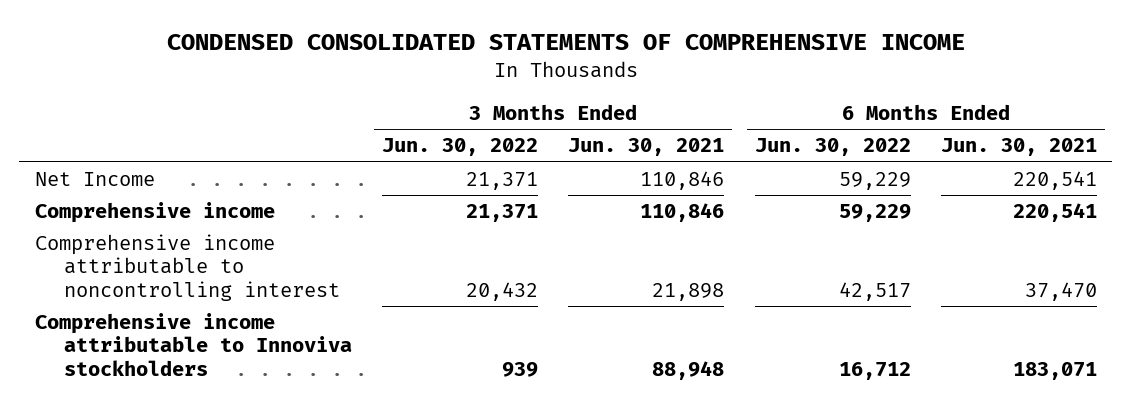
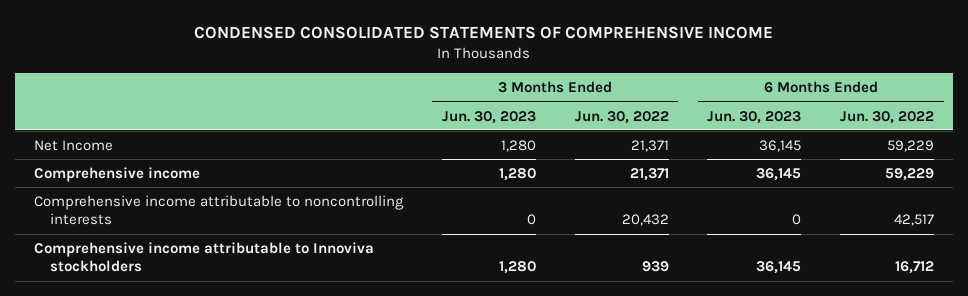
[568,138,725,157] Jun. 30, 2021 -> none
[941,138,1098,157] Jun. 30, 2021 -> none
none -> [441,110,536,124] Jun. 30, 2023
none -> [707,110,802,124] Jun. 30, 2023
[34,234,340,301] Comprehensive income attributable to noncontrolling interest -> [34,194,405,226] Comprehensive income attributable to noncontrolling interests

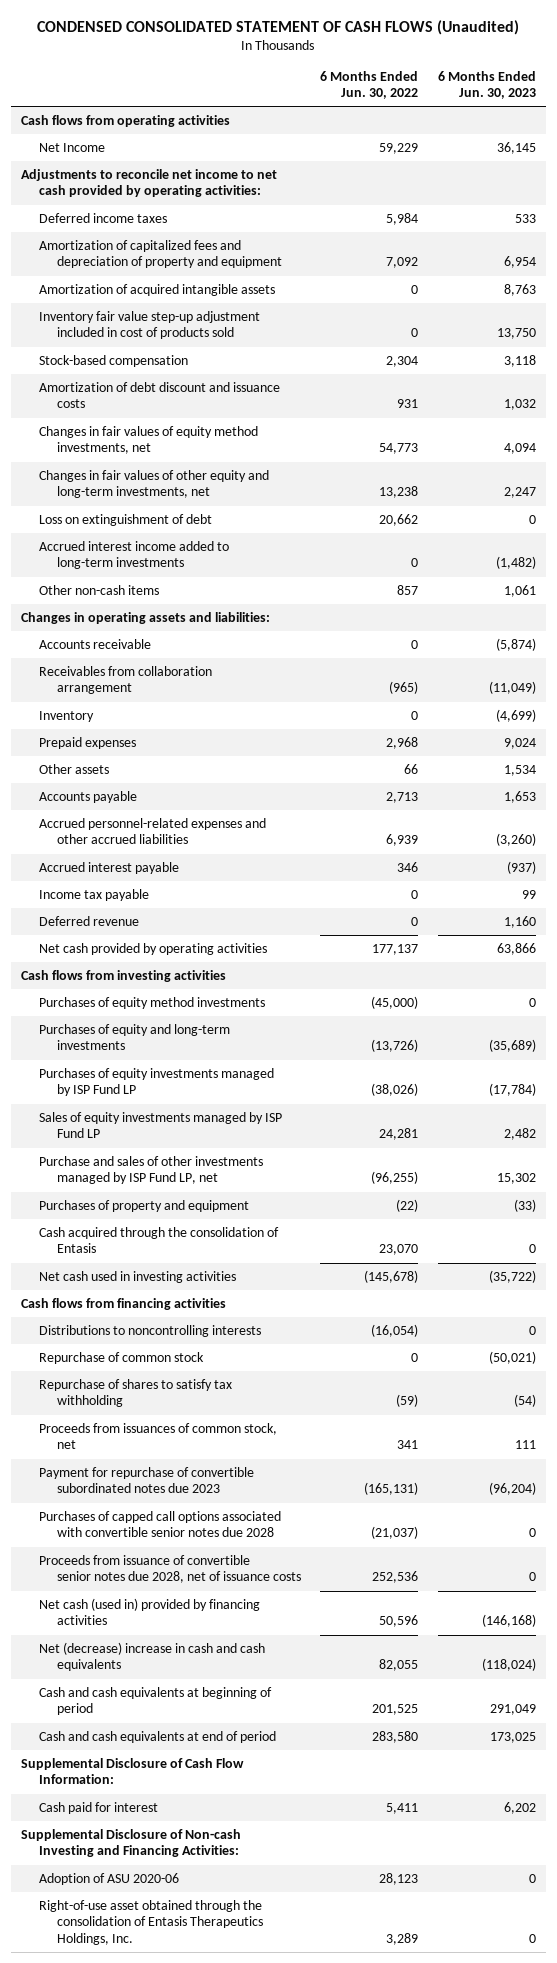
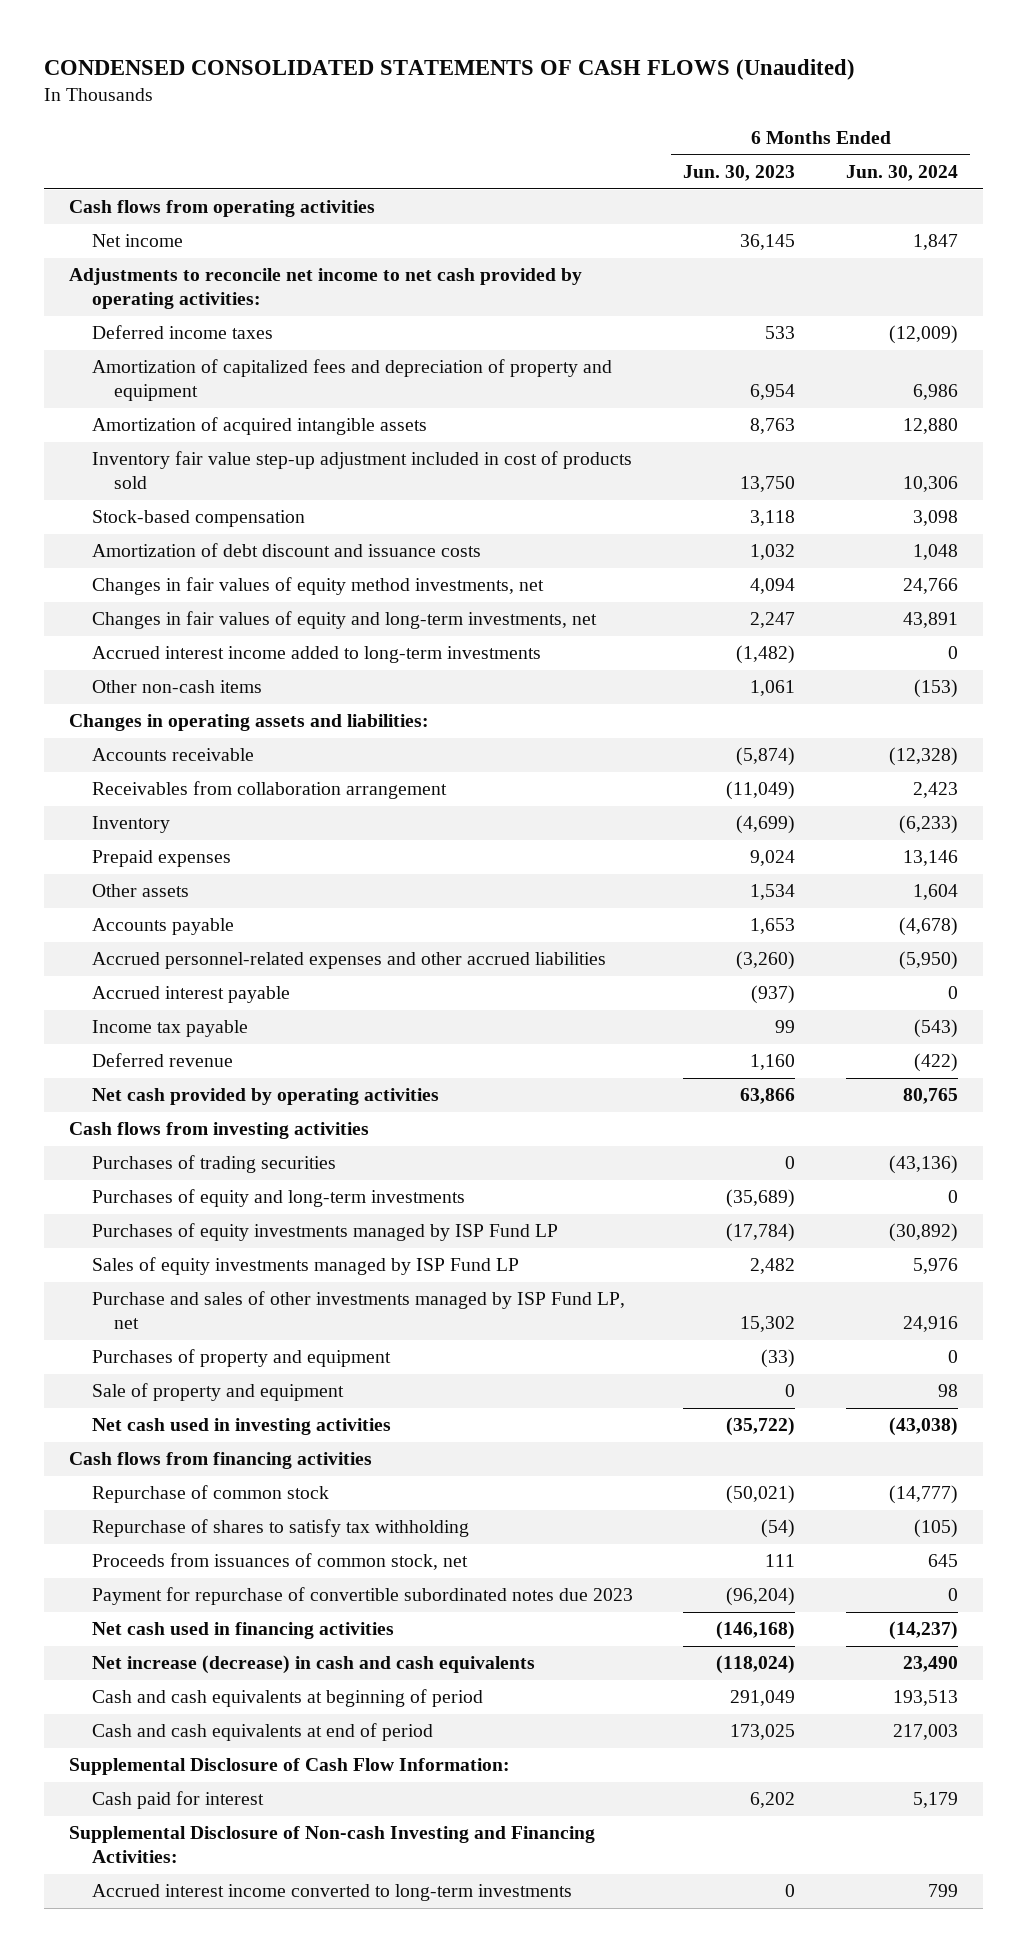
[37,19,520,35] CONDENSED CONSOLIDATED STATEMENT OF CASH FLOWS (Unaudited) -> [44,58,856,80] CONDENSED CONSOLIDATED STATEMENTS OF CASH FLOWS (Unaudited)
[320,70,419,100] 6 Months Ended Jun. 30, 2022 -> none
none -> [845,165,958,182] Jun. 30, 2024
[38,142,105,152] Net Income -> [91,234,183,248] Net income
[38,513,212,526] Loss on extinguishment of debt -> none
[38,469,269,499] Changes in fair values of other equity and long-term investments, net -> [91,611,597,630] Changes in fair values of equity and long-term investments, net
[38,996,265,1009] Purchases of equity method investments -> none
none -> [91,1155,336,1174] Purchases of trading securities
[38,1226,279,1254] Cash acquired through the consolidation of Entasis -> none
none -> [91,1383,344,1402] Sale of property and equipment
[38,1324,261,1337] Distributions to noncontrolling interests -> none
[38,1510,281,1538] Purchases of capped call options associated with convertible senior notes due 2028 -> none
[38,1554,301,1584] Proceeds from issuance of convertible senior notes due 2028, net of issuance costs -> none
[38,1597,260,1626] Net cash (used in) provided by financing activities -> [91,1622,394,1640] Net cash used in financing activities
[38,1641,265,1672] Net (decrease) increase in cash and cash equivalents -> [91,1655,535,1675] Net increase (decrease) in cash and cash equivalents
[38,1872,179,1885] Adoption of ASU 2020-06 -> none
[38,1899,263,1946] Right-of-use asset obtained through the consolidation of Entasis Therapeutics Holdings, Inc. -> none
none -> [91,1884,572,1902] Accrued interest income converted to long-term investments

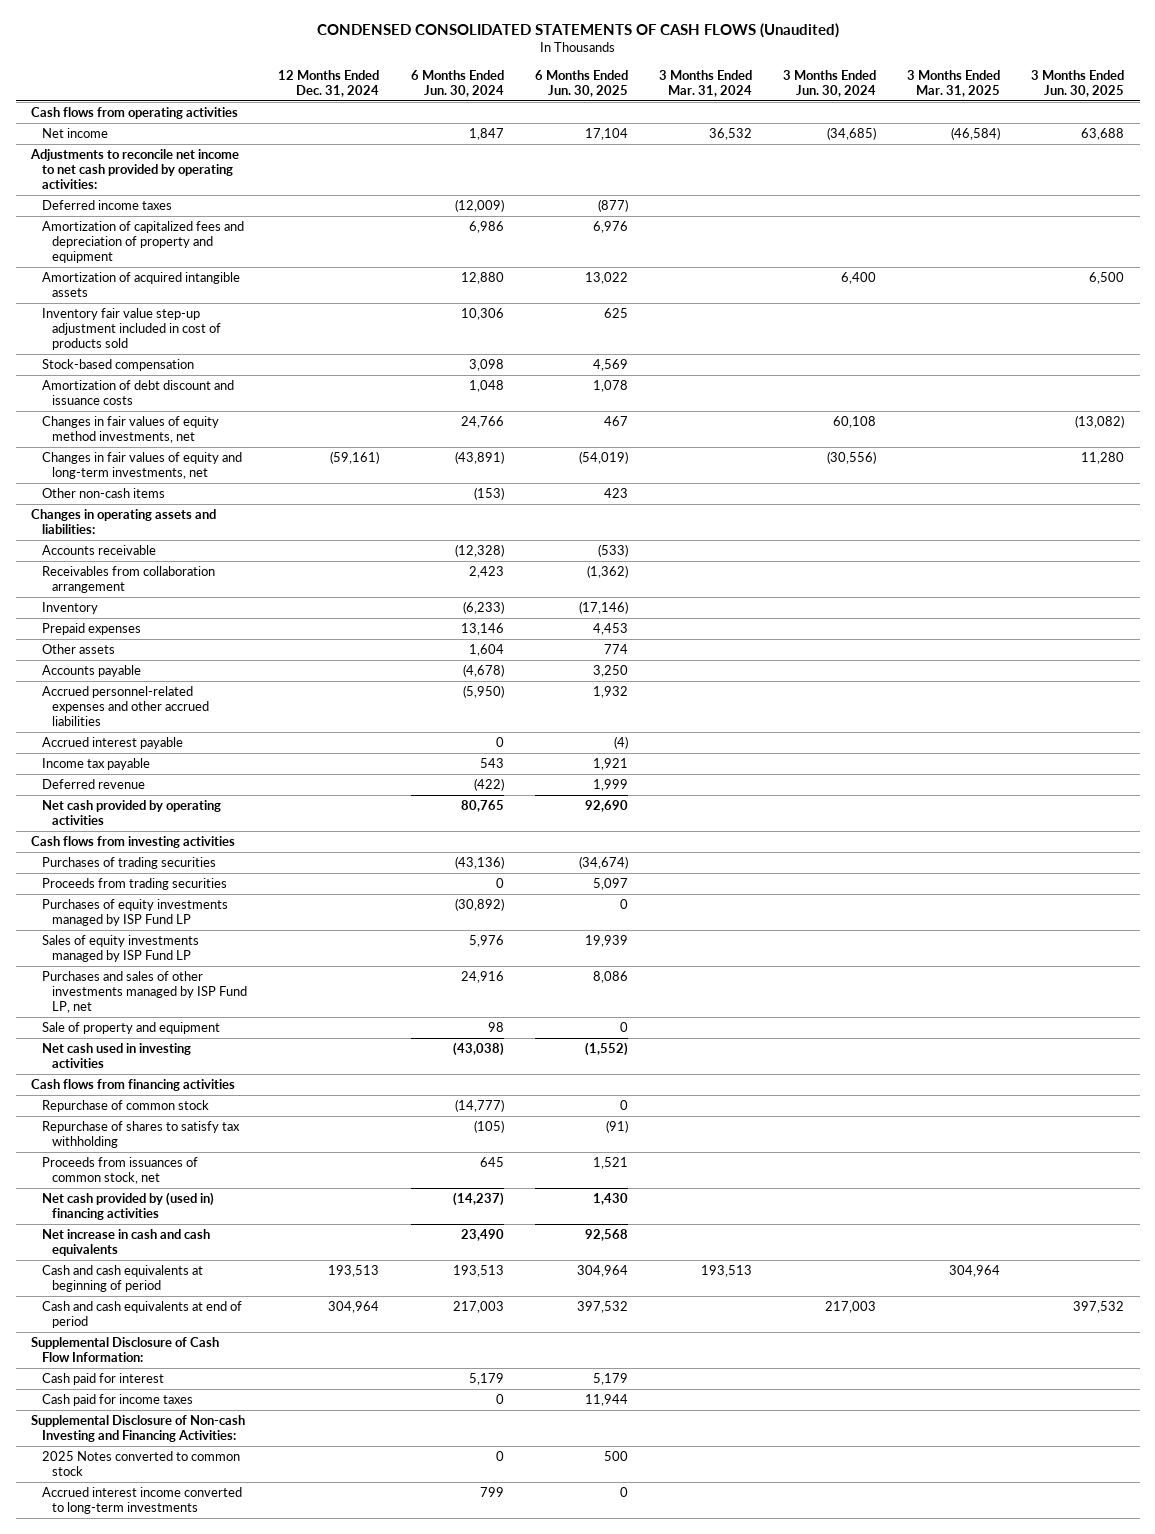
[683,165,796,182] Jun. 30, 2023 -> none
none -> [278,69,380,97] 12 Months Ended Dec. 31, 2024
none -> [534,69,628,97] 6 Months Ended Jun. 30, 2025
none -> [658,69,752,97] 3 Months Ended Mar. 31, 2024
none -> [782,69,876,97] 3 Months Ended Jun. 30, 2024
none -> [906,69,1000,97] 3 Months Ended Mar. 31, 2025
none -> [1031,69,1125,97] 3 Months Ended Jun. 30, 2025
[91,646,541,664] Accrued interest income added to long-term investments -> none
[902,612,958,629] 43,891 -> [454,451,504,465] (43,891)
[913,1019,958,1039] (543) -> [479,758,504,769] 543
[91,1189,465,1208] Purchases of equity and long-term investments -> none
none -> [41,878,227,891] Proceeds from trading securities
[91,1349,391,1368] Purchases of property and equipment -> none
[91,1291,625,1330] Purchase and sales of other investments managed by ISP Fund LP, net -> [41,971,248,1014] Purchases and sales of other investments managed by ISP Fund LP, net
[91,1587,633,1606] Payment for repurchase of convertible subordinated notes due 2023 -> none
[91,1622,394,1640] Net cash used in financing activities -> [41,1192,214,1221] Net cash provided by (used in) financing activities
[91,1655,535,1675] Net increase (decrease) in cash and cash equivalents -> [41,1229,210,1257] Net increase in cash and cash equivalents
none -> [41,1394,193,1407] Cash paid for income taxes
none -> [41,1451,240,1477] 2025 Notes converted to common stock

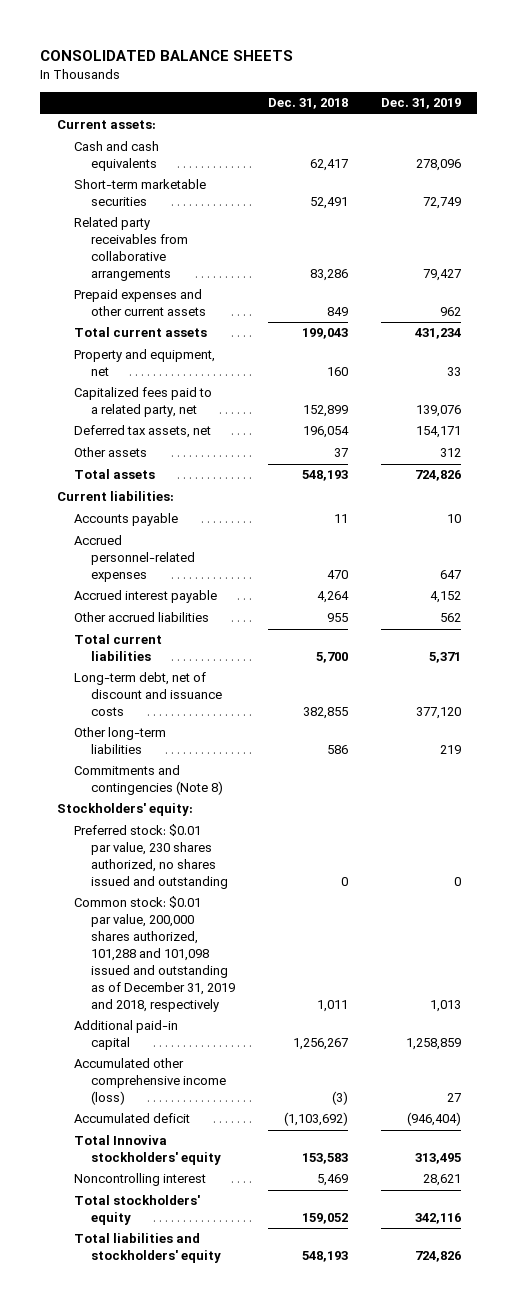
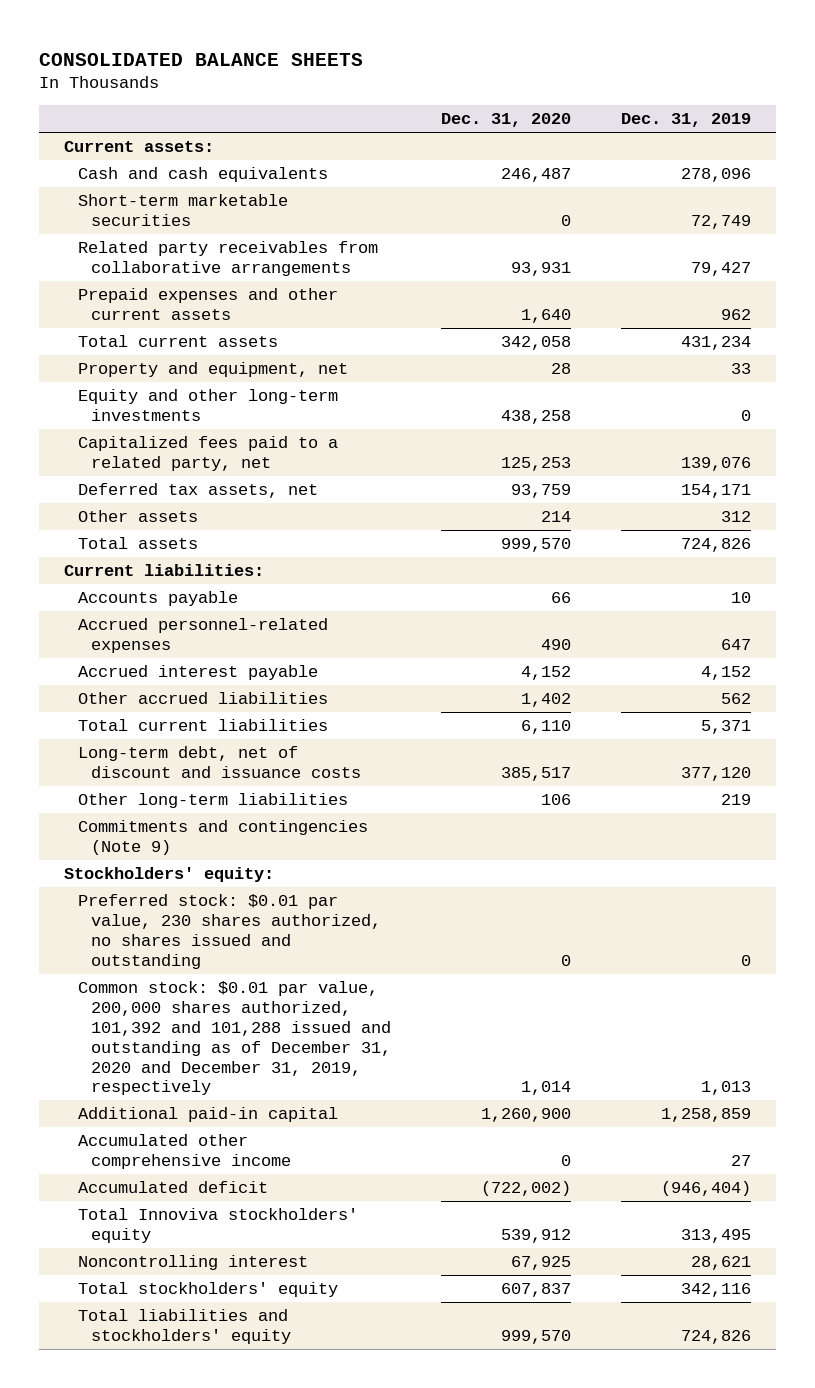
[267,98,348,110] Dec. 31, 2018 -> none
none -> [441,113,572,128] Dec. 31, 2020
none -> [77,389,338,421] Equity and other long-term investments
[74,765,224,796] Commitments and contingencies (Note 8) -> [77,820,368,855] Commitments and contingencies (Note 9)
[74,896,236,1013] Common stock: $0.01 par value, 200,000 shares authorized, 101,288 and 101,098 issued and outstanding as of December 31, 2019 and 2018, respectively -> [77,981,392,1096] Common stock: $0.01 par value, 200,000 shares authorized, 101,392 and 101,288 issued and outstanding as of December 31, 2020 and December 31, 2019, respectively
[74,1058,227,1106] Accumulated other comprehensive income (loss) -> [77,1134,292,1169] Accumulated other comprehensive income

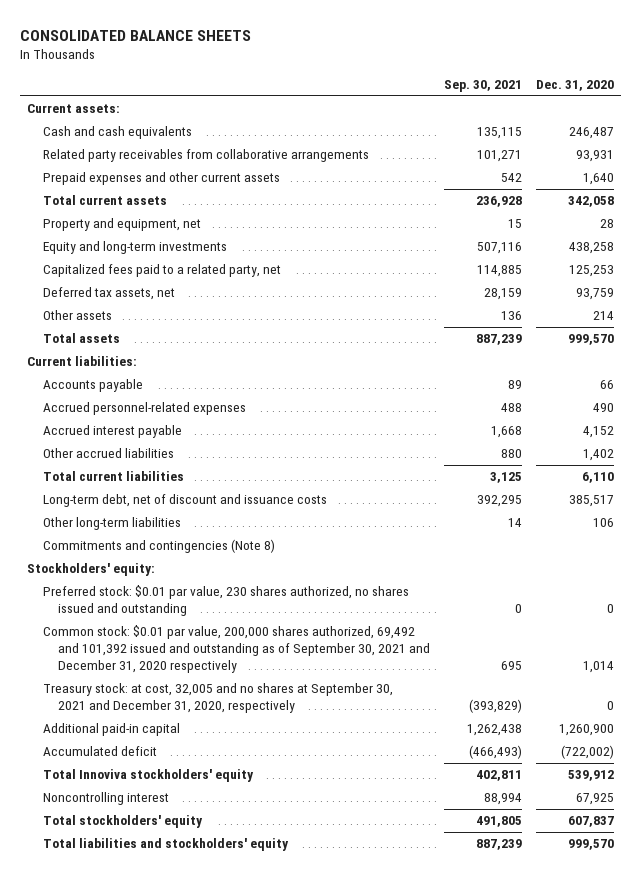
[621,113,752,128] Dec. 31, 2019 -> none
none -> [444,79,523,92] Sep. 30, 2021
[77,194,288,226] Short-term marketable securities -> none
[77,389,338,421] Equity and other long-term investments -> [42,241,227,255] Equity and long-term investments
[77,820,368,855] Commitments and contingencies (Note 9) -> [42,539,275,554] Commitments and contingencies (Note 8)
[77,981,392,1096] Common stock: $0.01 par value, 200,000 shares authorized, 101,392 and 101,288 issued and outstanding as of December 31, 2020 and December 31, 2019, respectively -> [42,625,431,674] Common stock: $0.01 par value, 200,000 shares authorized, 69,492 and 101,392 issued and outstanding as of September 30, 2021 and December 31, 2020 respectively
none -> [42,683,393,714] Treasury stock: at cost, 32,005 and no shares at September 30, 2021 and December 31, 2020, respectively
[77,1134,292,1169] Accumulated other comprehensive income -> none

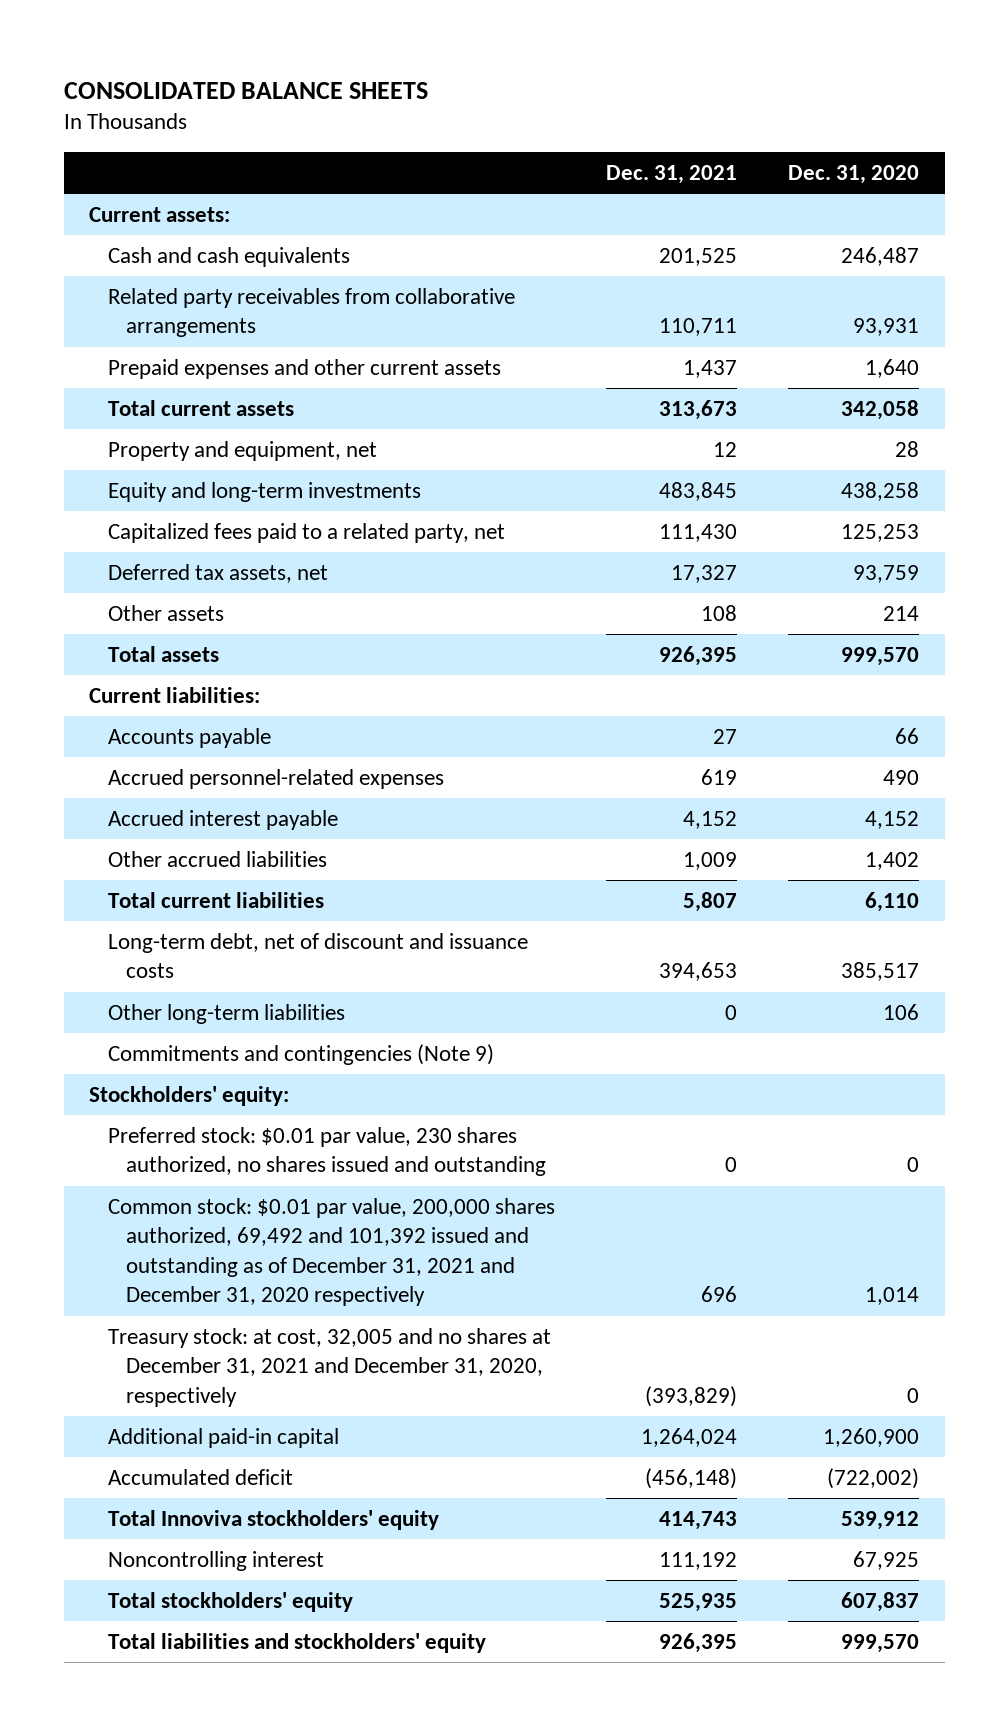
[444,79,523,92] Sep. 30, 2021 -> none
none -> [605,165,737,185] Dec. 31, 2021
[42,539,275,554] Commitments and contingencies (Note 8) -> [107,1044,494,1066] Commitments and contingencies (Note 9)
[42,625,431,674] Common stock: $0.01 par value, 200,000 shares authorized, 69,492 and 101,392 issued and outstanding as of September 30, 2021 and December 31, 2020 respectively -> [107,1198,555,1307] Common stock: $0.01 par value, 200,000 shares authorized, 69,492 and 101,392 issued and outstanding as of December 31, 2021 and December 31, 2020 respectively
[42,683,393,714] Treasury stock: at cost, 32,005 and no shares at September 30, 2021 and December 31, 2020, respectively -> [107,1328,551,1407] Treasury stock: at cost, 32,005 and no shares at December 31, 2021 and December 31, 2020, respectively

